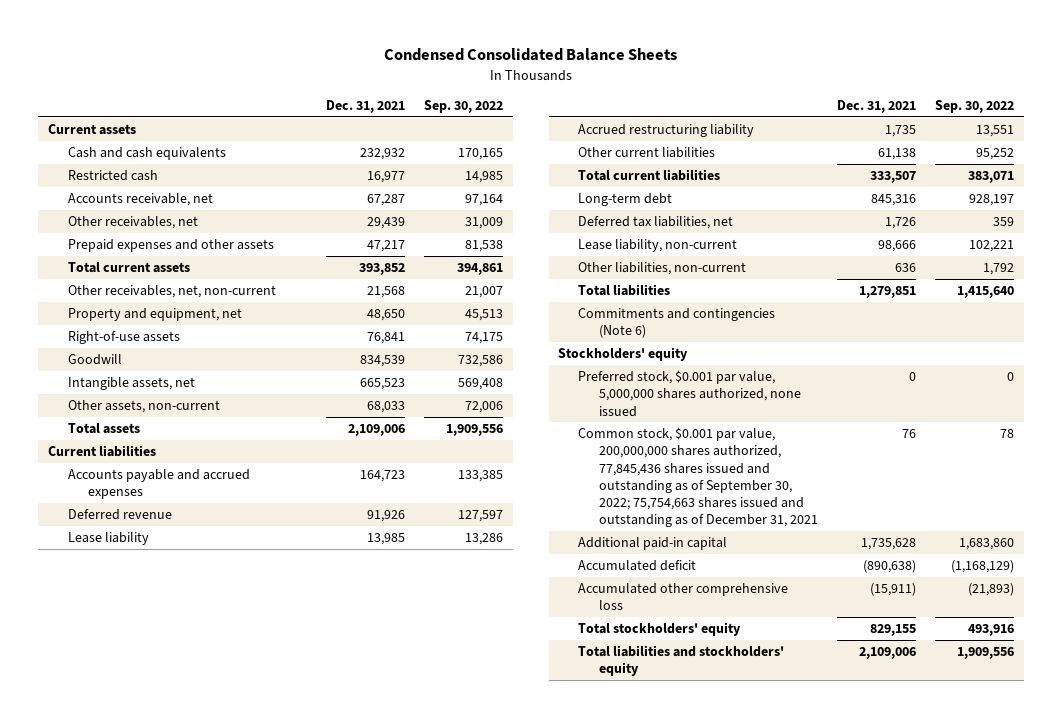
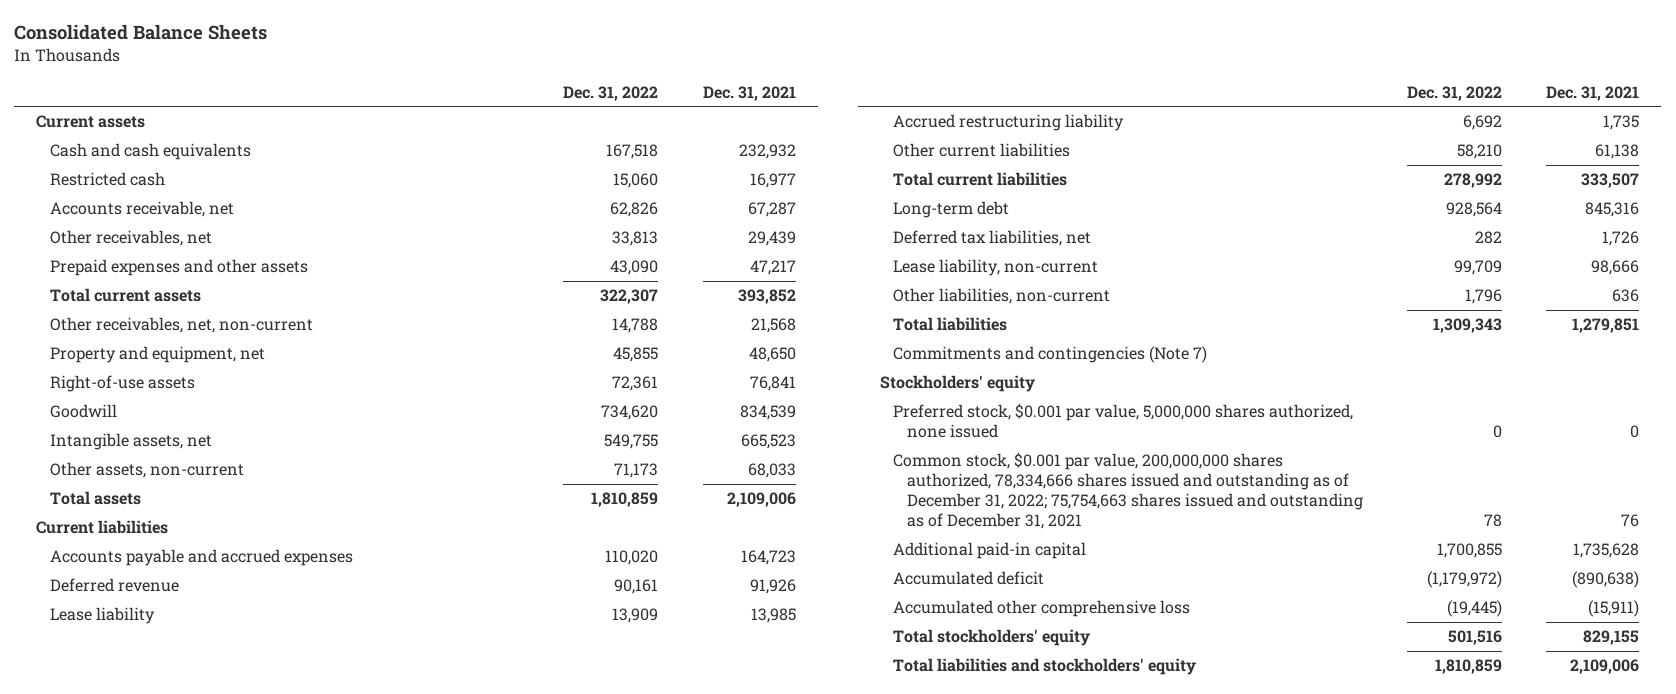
[383,48,677,62] Condensed Consolidated Balance Sheets -> [14,24,268,41] Consolidated Balance Sheets
[424,99,504,113] Sep. 30, 2022 -> none
none -> [563,85,659,101] Dec. 31, 2022
[578,308,776,339] Commitments and contingencies (Note 6) -> [893,346,1208,364] Commitments and contingencies (Note 7)
[578,427,818,528] Common stock, $0.001 par value, 200,000,000 shares authorized, 77,845,436 shares issued and outstanding as of September 30, 2022; 75,754,663 shares issued and outstanding as of December 31, 2021 -> [893,452,1363,530] Common stock, $0.001 par value, 200,000,000 shares authorized, 78,334,666 shares issued and outstanding as of December 31, 2022; 75,754,663 shares issued and outstanding as of December 31, 2021

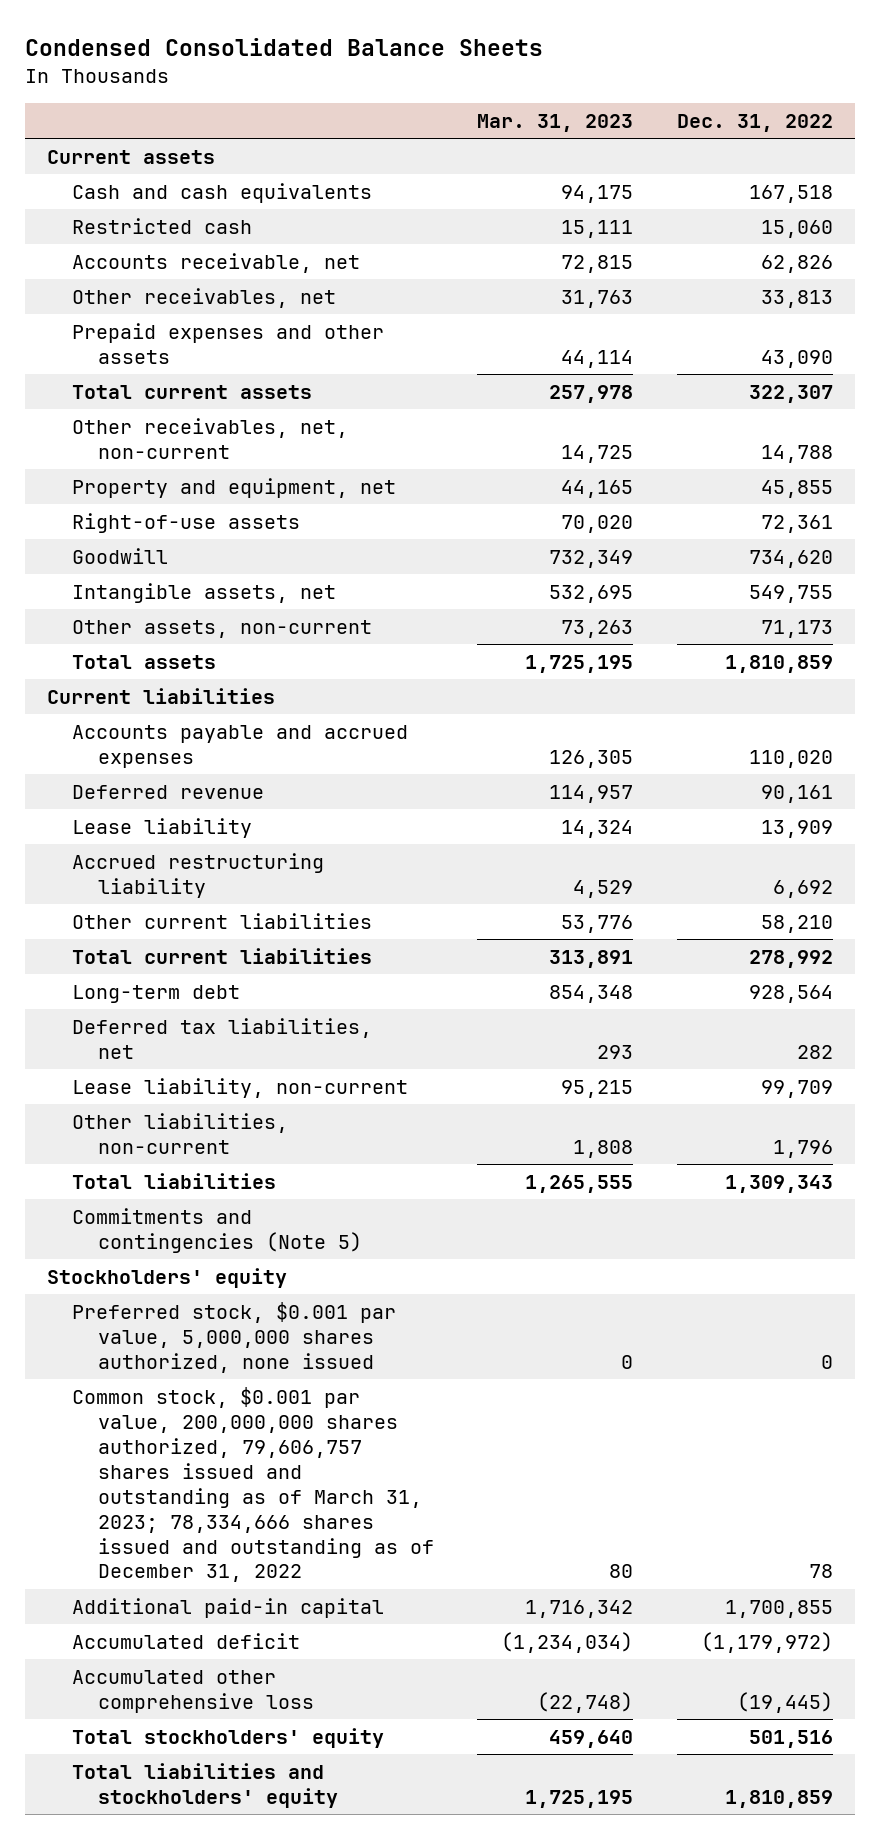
[14,24,268,41] Consolidated Balance Sheets -> [24,37,543,56] Condensed Consolidated Balance Sheets
[702,85,796,101] Dec. 31, 2021 -> none
none -> [477,113,634,132] Mar. 31, 2023
[893,346,1208,364] Commitments and contingencies (Note 7) -> [72,1207,362,1253] Commitments and contingencies (Note 5)
[893,452,1363,530] Common stock, $0.001 par value, 200,000,000 shares authorized, 78,334,666 shares issued and outstanding as of December 31, 2022; 75,754,663 shares issued and outstanding as of December 31, 2021 -> [72,1386,434,1583] Common stock, $0.001 par value, 200,000,000 shares authorized, 79,606,757 shares issued and outstanding as of March 31, 2023; 78,334,666 shares issued and outstanding as of December 31, 2022

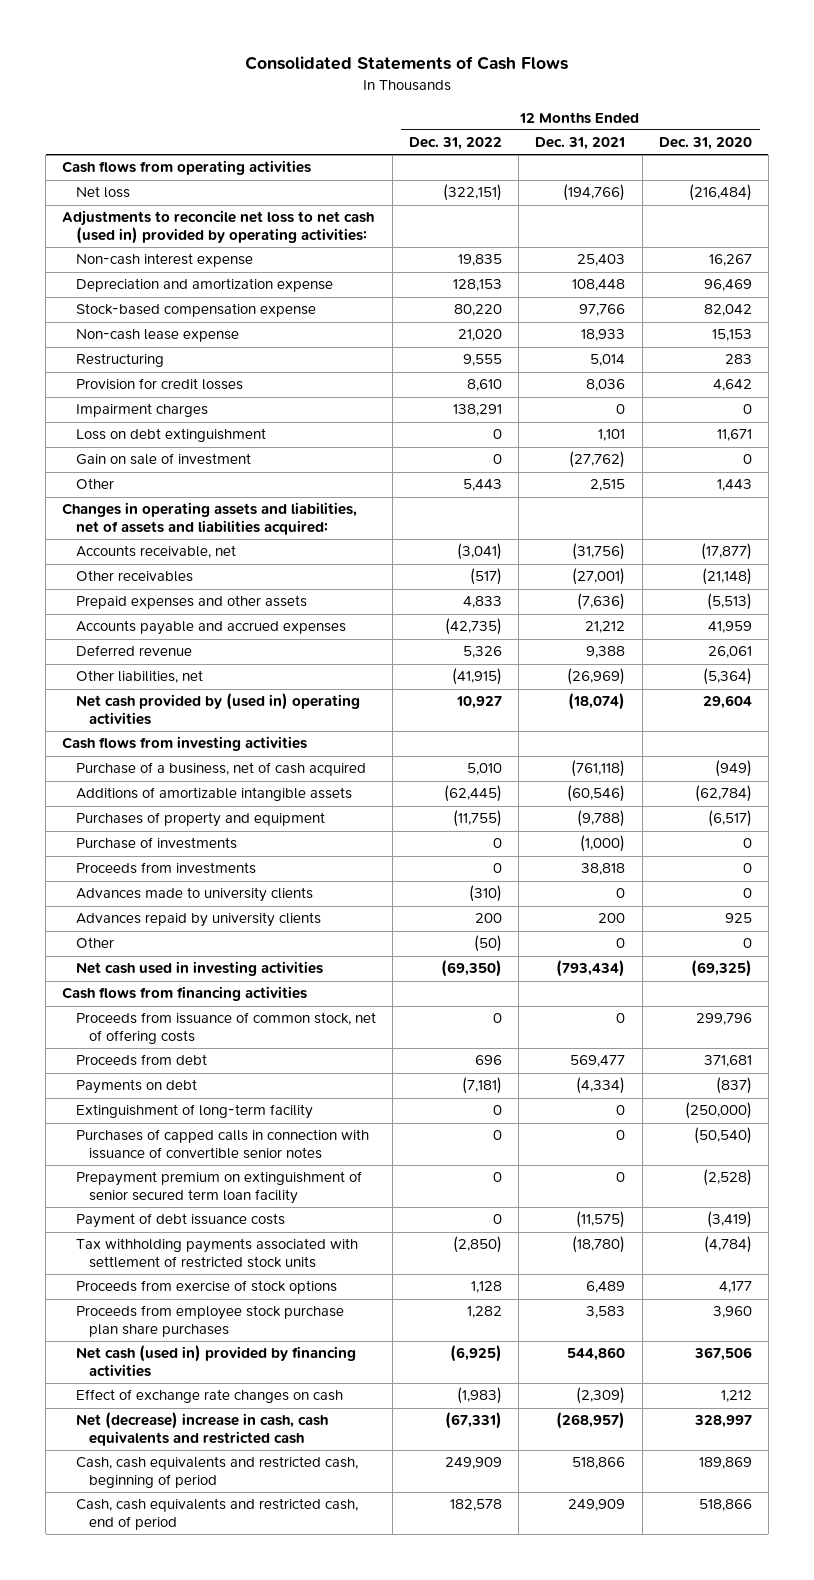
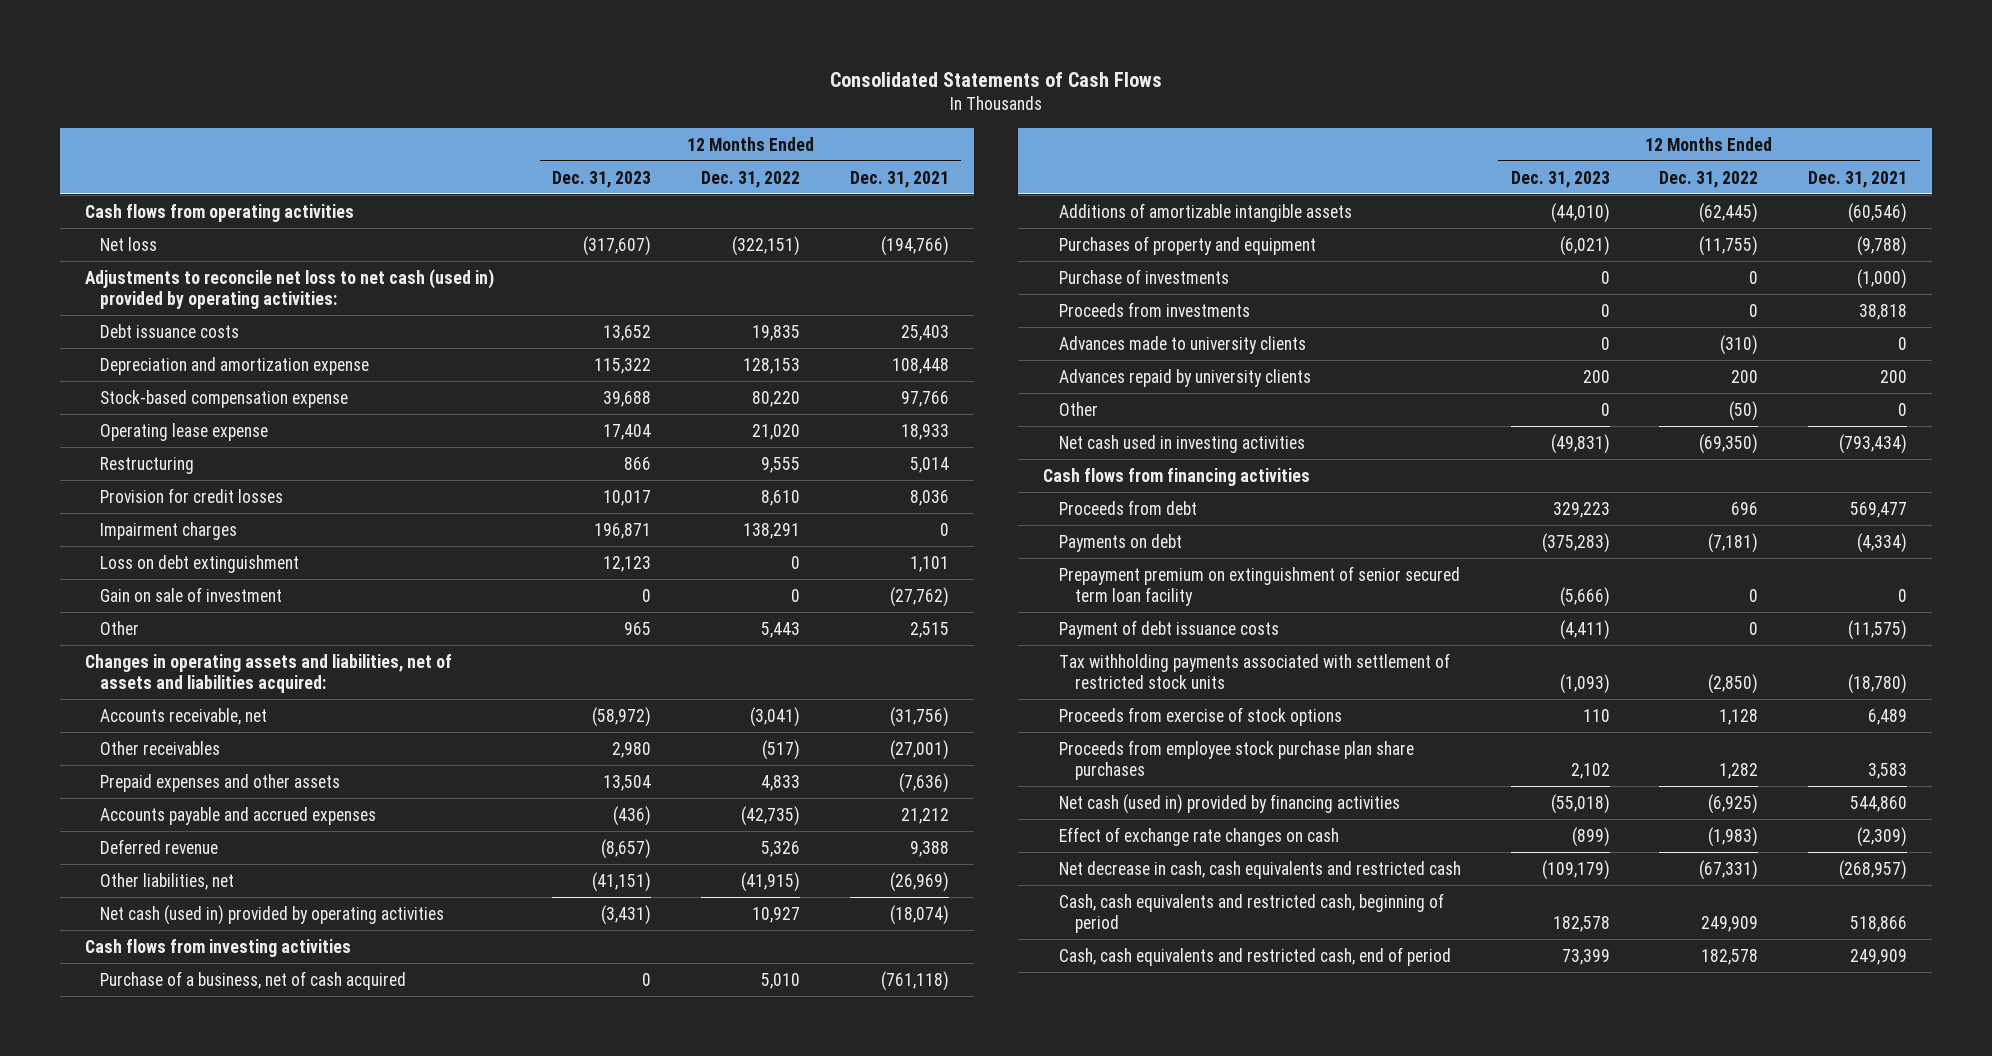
[658,137,752,151] Dec. 31, 2020 -> none
none -> [552,170,652,188] Dec. 31, 2023
[75,253,253,268] Non-cash interest expense -> [100,323,240,338] Debt issuance costs
[75,329,239,343] Non-cash lease expense -> [100,422,269,441] Operating lease expense
[75,693,360,726] Net cash provided by (used in) operating activities -> [100,904,445,925] Net cash (used in) provided by operating activities
[75,1012,376,1045] Proceeds from issuance of common stock, net of offering costs -> none
[75,1104,313,1120] Extinguishment of long-term facility -> none
[75,1129,369,1160] Purchases of capped calls in connection with issuance of convertible senior notes -> none
[75,1412,328,1447] Net (decrease) increase in cash, cash equivalents and restricted cash -> [1058,860,1461,879] Net decrease in cash, cash equivalents and restricted cash

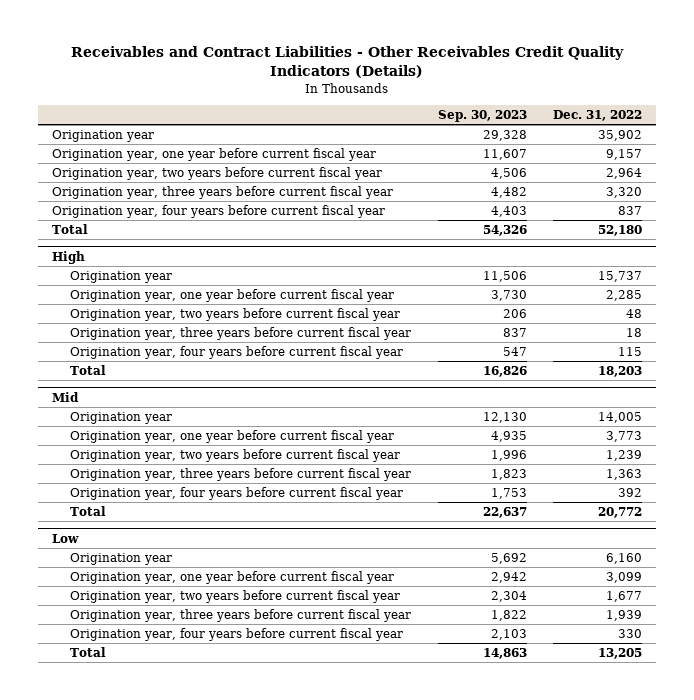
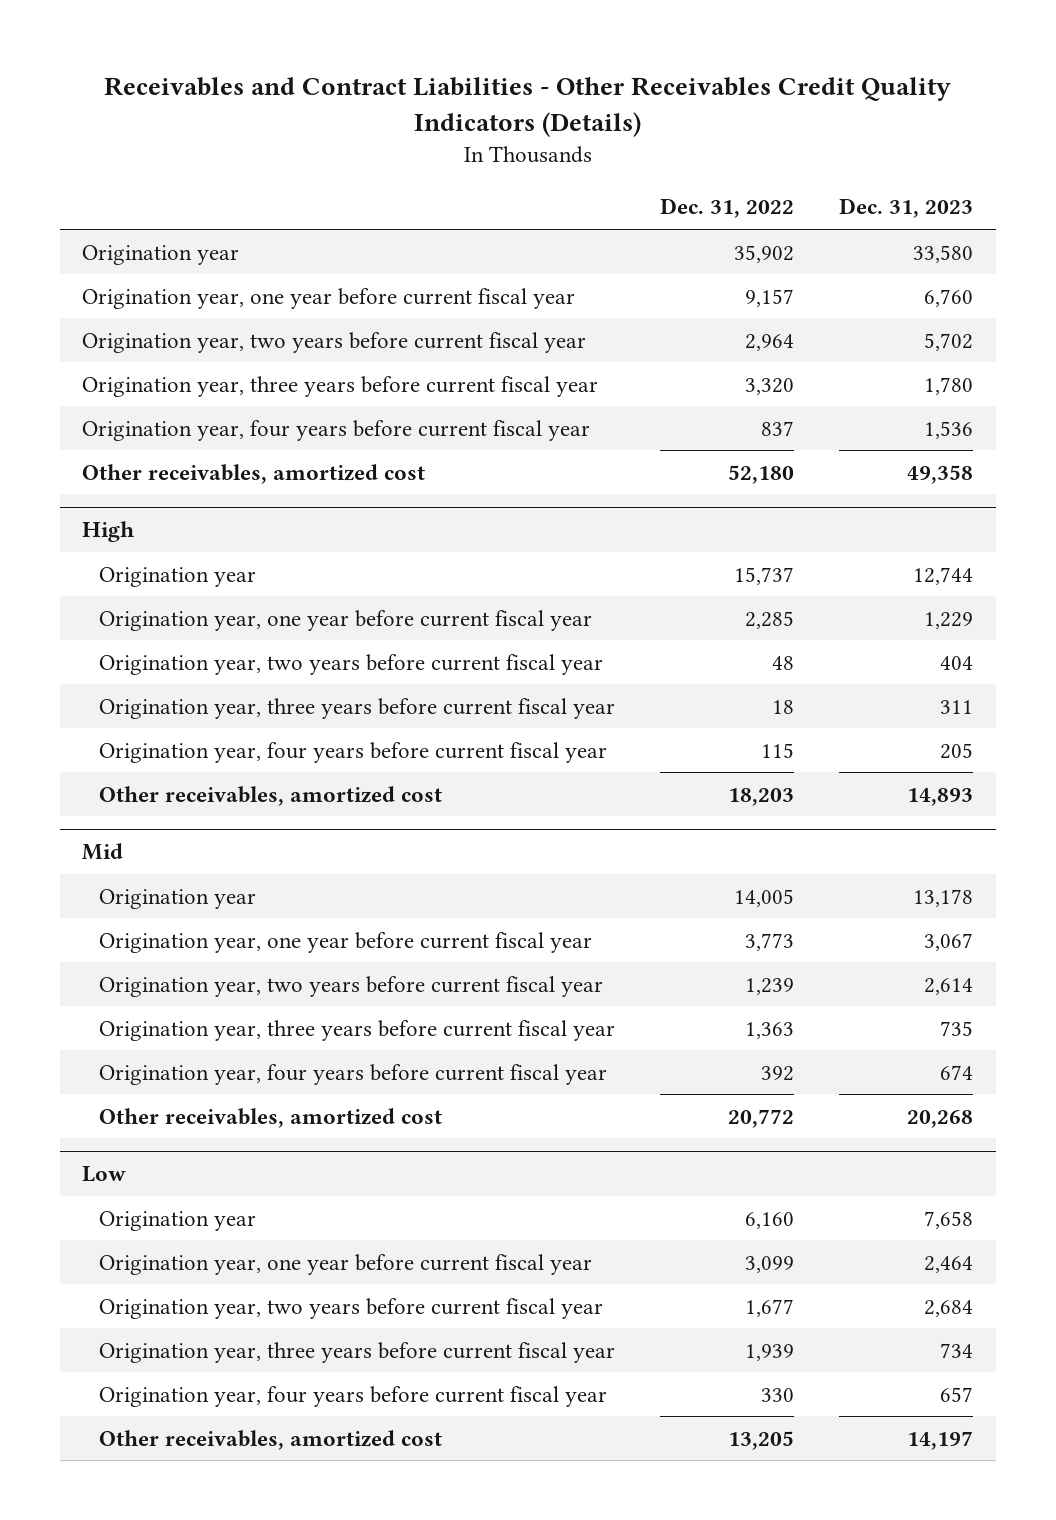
[437,110,527,123] Sep. 30, 2023 -> none
none -> [839,198,974,219] Dec. 31, 2023
[51,224,88,235] Total -> [82,463,426,484] Other receivables, amortized cost
[69,365,106,376] Total -> [98,785,442,806] Other receivables, amortized cost
[69,506,106,517] Total -> [98,1107,442,1128] Other receivables, amortized cost
[69,647,106,658] Total -> [98,1429,442,1450] Other receivables, amortized cost

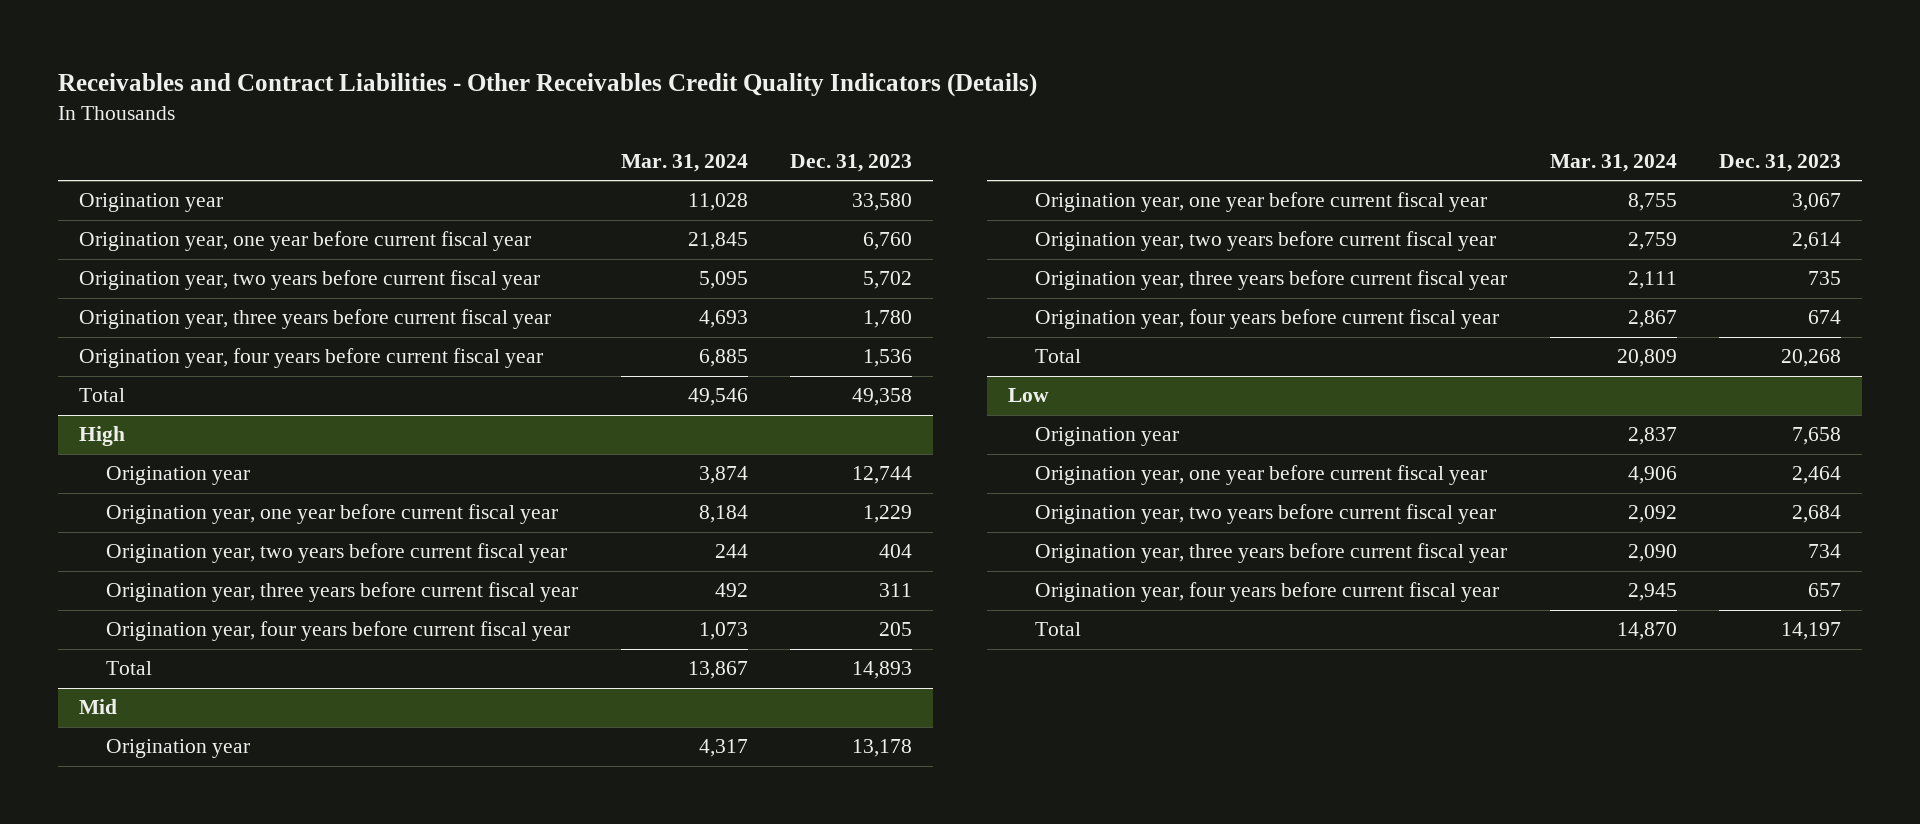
[659,198,794,219] Dec. 31, 2022 -> none
none -> [620,154,748,173] Mar. 31, 2024
[82,463,426,484] Other receivables, amortized cost -> [78,388,125,403] Total
[98,785,442,806] Other receivables, amortized cost -> [106,661,153,676] Total
[98,1107,442,1128] Other receivables, amortized cost -> [1035,349,1082,364] Total
[98,1429,442,1450] Other receivables, amortized cost -> [1035,622,1082,637] Total

